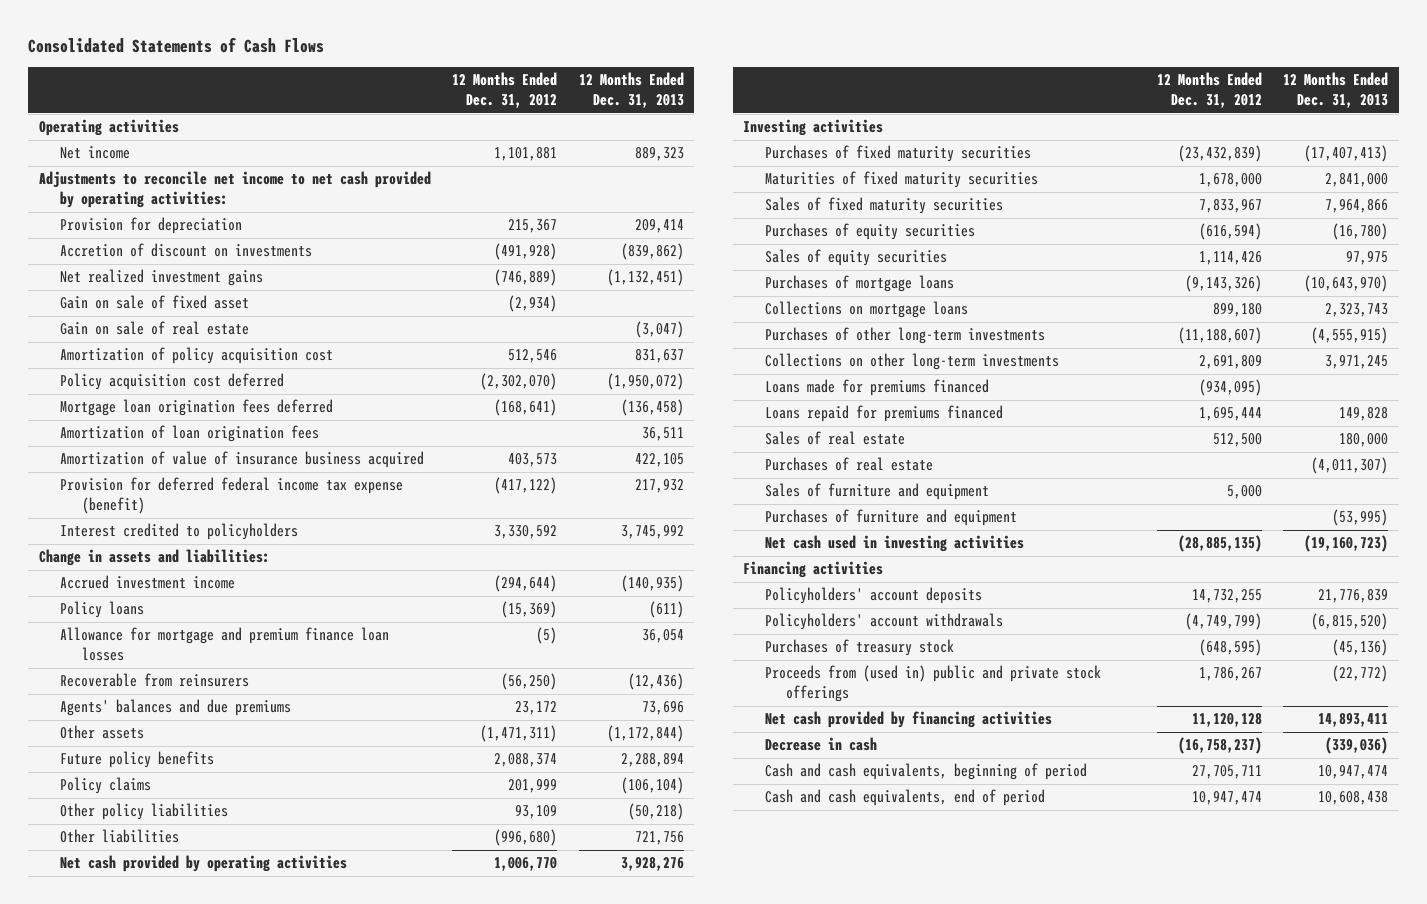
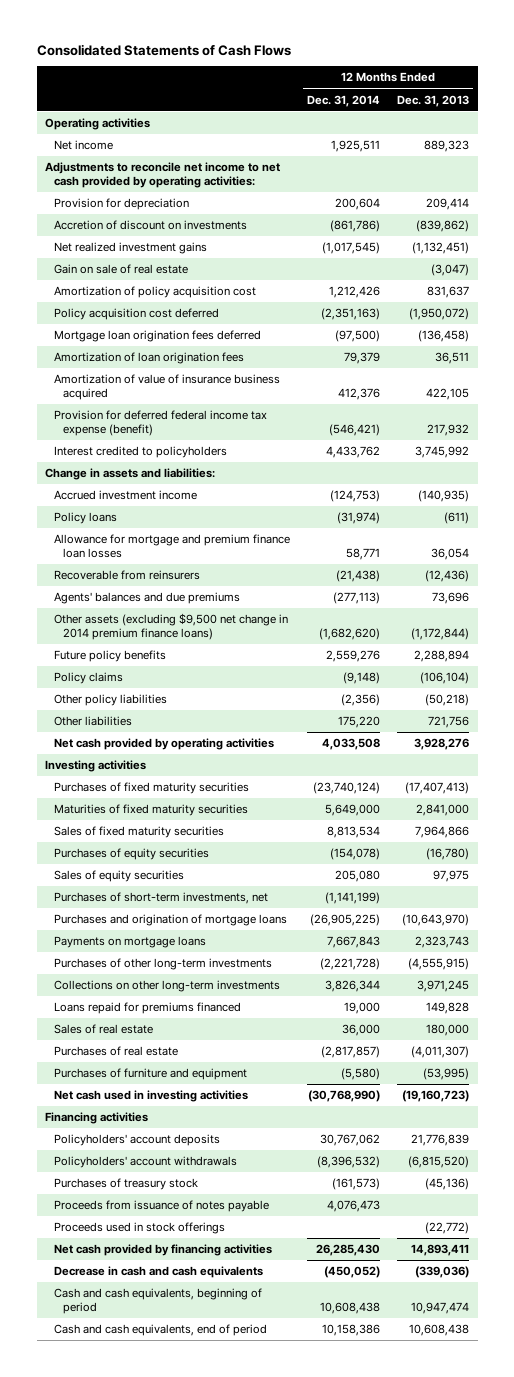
[452,72,558,108] 12 Months Ended Dec. 31, 2012 -> none
none -> [306,94,380,107] Dec. 31, 2014
[60,295,250,310] Gain on sale of fixed asset -> none
[60,725,145,740] Other assets -> [53,613,288,640] Other assets (excluding $9,500 net change in 2014 premium finance loans)
none -> [53,892,268,905] Purchases of short-term investments, net
[764,275,954,293] Purchases of mortgage loans -> [53,914,287,927] Purchases and origination of mortgage loans
[764,301,968,319] Collections on mortgage loans -> [53,936,206,949] Payments on mortgage loans
[764,379,989,397] Loans made for premiums financed -> none
[764,483,989,501] Sales of furniture and equipment -> none
none -> [53,1200,269,1213] Proceeds from issuance of notes payable
[764,665,1101,702] Proceeds from (used in) public and private stock offerings -> [53,1222,225,1235] Proceeds used in stock offerings
[764,737,877,752] Decrease in cash -> [53,1266,263,1279] Decrease in cash and cash equivalents

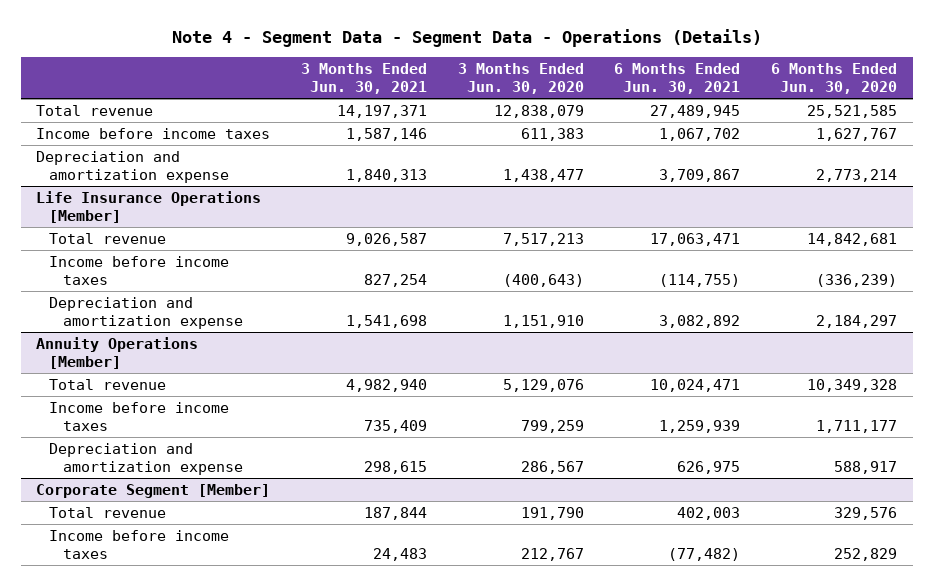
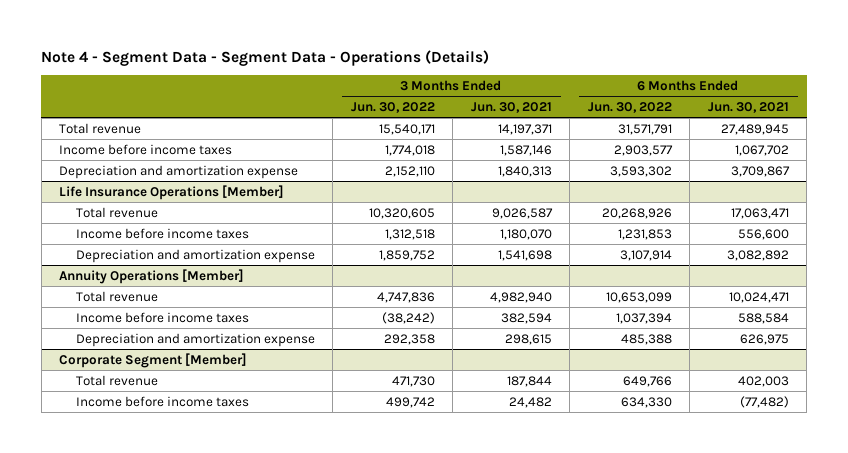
[457,63,584,94] 3 Months Ended Jun. 30, 2020 -> none
[771,63,898,94] 6 Months Ended Jun. 30, 2020 -> none
none -> [350,102,435,114] Jun. 30, 2022
none -> [587,102,672,114] Jun. 30, 2022
[363,273,427,287] 827,254 -> [499,228,552,240] 1,180,070
[659,273,741,287] (114,755) -> [737,228,789,240] 556,600
[363,419,427,433] 735,409 -> [500,312,552,324] 382,594
[659,419,741,433] 1,259,939 -> [737,312,789,324] 588,584
[372,547,427,561] 24,483 -> [508,396,552,408] 24,482

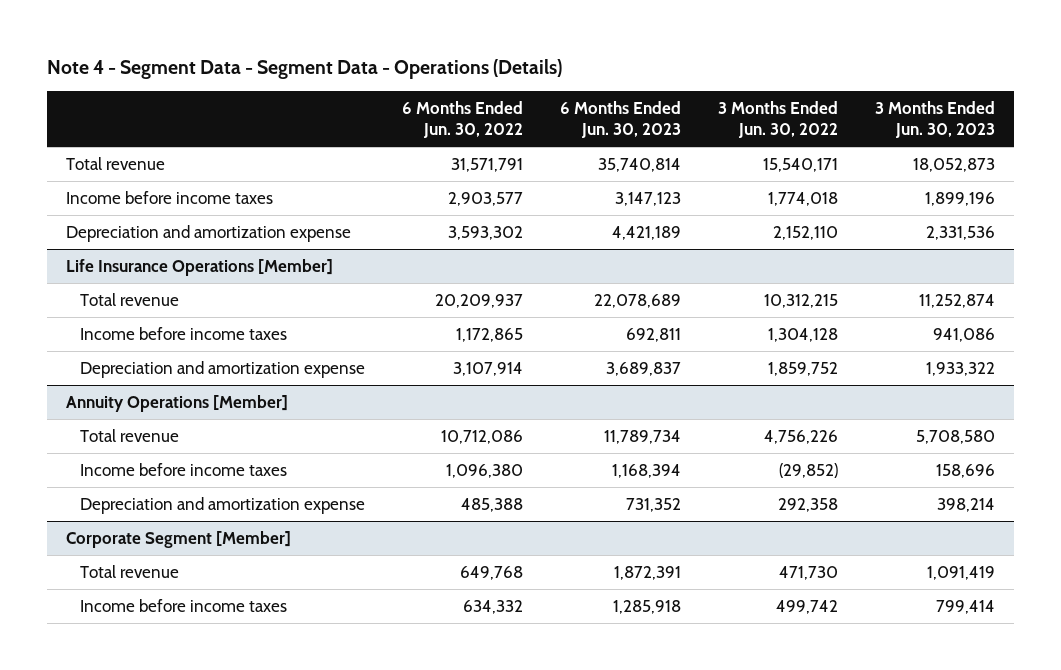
[470,102,552,114] Jun. 30, 2021 -> none
[707,102,789,114] Jun. 30, 2021 -> none
none -> [560,100,682,139] 6 Months Ended Jun. 30, 2023
none -> [875,100,996,139] 3 Months Ended Jun. 30, 2023
[368,207,435,219] 10,320,605 -> [764,293,839,308] 10,312,215
[601,207,672,219] 20,268,926 -> [435,293,524,308] 20,209,937
[384,228,435,240] 1,312,518 -> [768,327,839,342] 1,304,128
[617,228,672,240] 1,231,853 -> [456,327,524,342] 1,172,865
[376,291,435,303] 4,747,836 -> [764,429,839,444] 4,756,226
[605,291,672,303] 10,653,099 -> [441,429,524,444] 10,712,086
[381,311,435,324] (38,242) -> [779,462,839,478] (29,852)
[615,312,672,324] 1,037,394 -> [446,463,524,478] 1,096,380
[622,375,672,387] 649,766 -> [460,565,524,580] 649,768
[620,396,672,408] 634,330 -> [463,599,524,614] 634,332

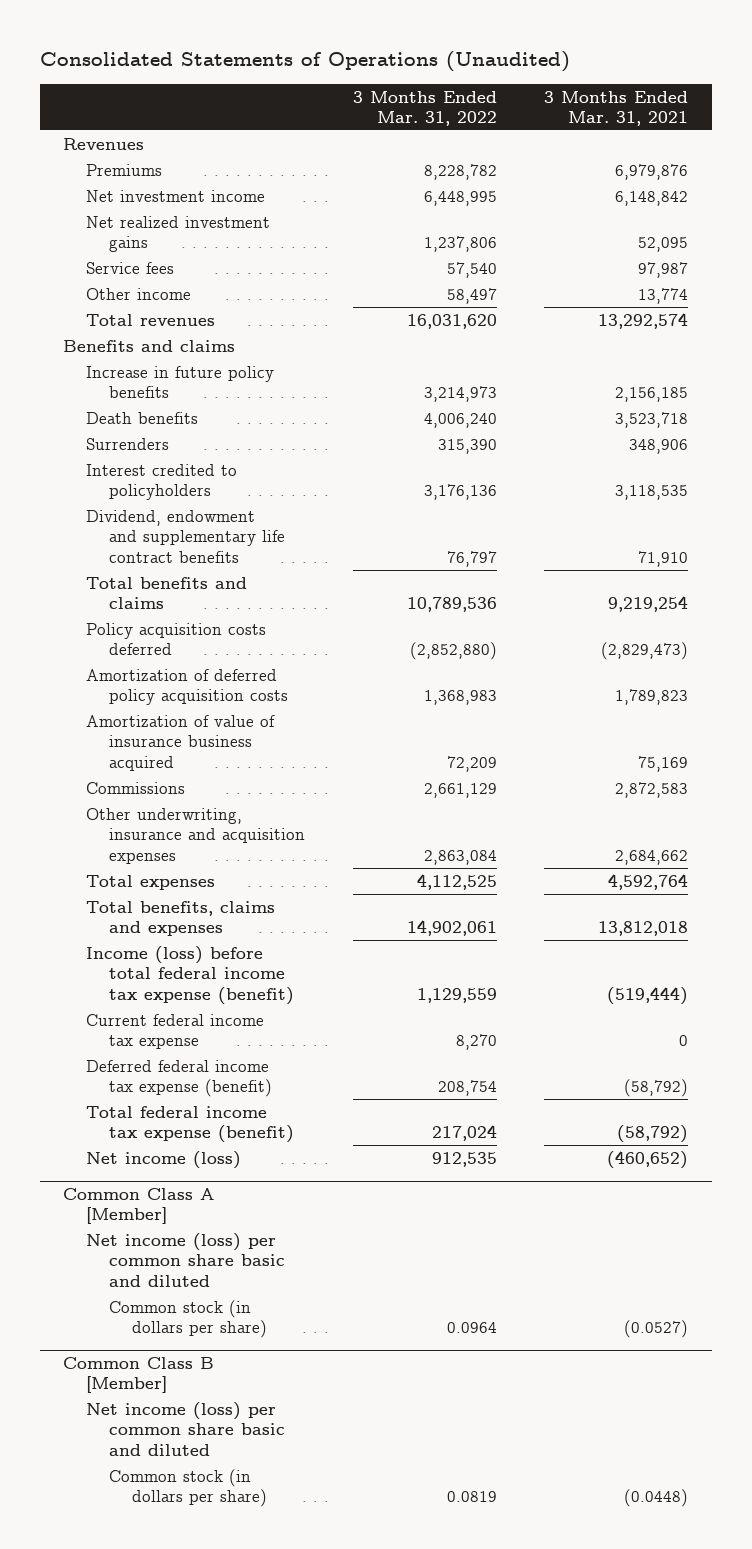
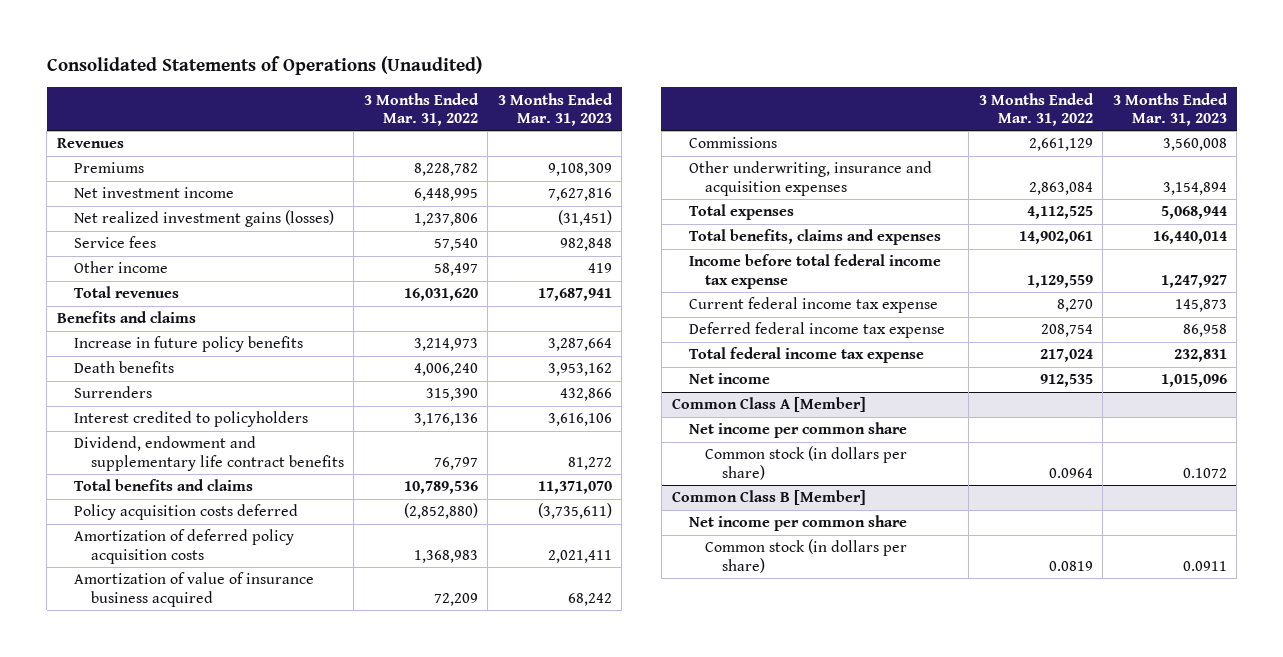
[544,90,689,126] 3 Months Ended Mar. 31, 2021 -> none
none -> [497,92,613,126] 3 Months Ended Mar. 31, 2023
[86,215,271,253] Net realized investment gains -> [73,210,334,228] Net realized investment gains (losses)
[86,945,294,1005] Income (loss) before total federal income tax expense (benefit) -> [688,254,941,289] Income before total federal income tax expense
[86,1059,272,1098] Deferred federal income tax expense (benefit) -> [688,322,945,339] Deferred federal income tax expense
[86,1105,294,1144] Total federal income tax expense (benefit) -> [688,347,924,364] Total federal income tax expense
[86,1150,242,1169] Net income (loss) -> [688,373,770,385] Net income
[86,1232,285,1287] Net income (loss) per common share basic and diluted -> [688,422,907,439] Net income per common share
[86,1401,285,1456] Net income (loss) per common share basic and diluted -> [688,515,907,532] Net income per common share

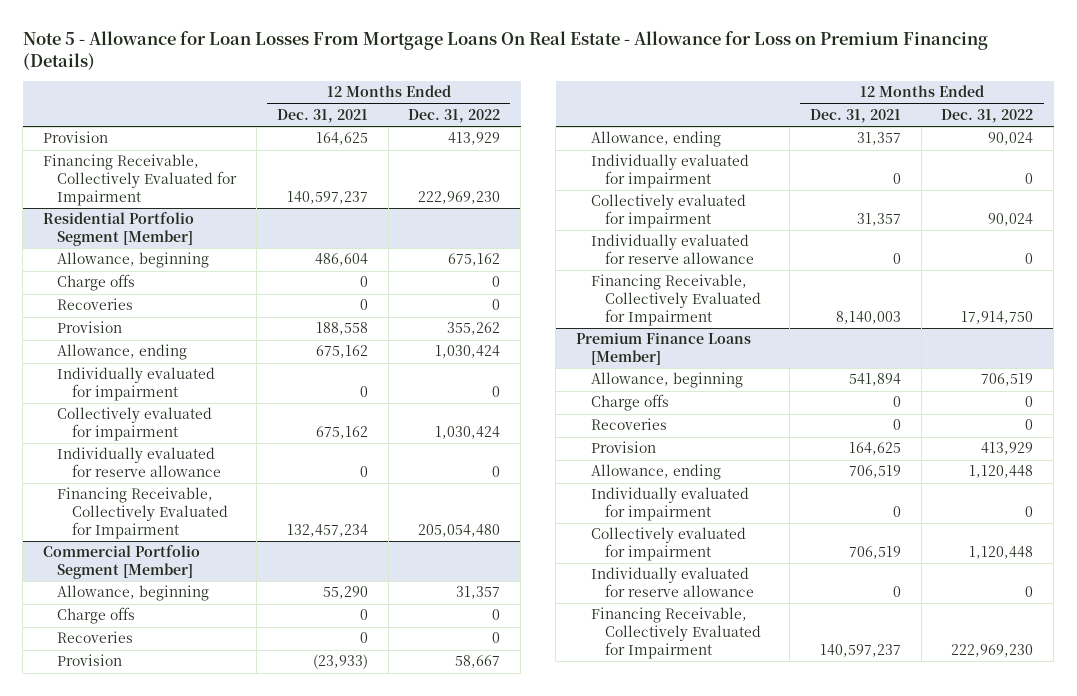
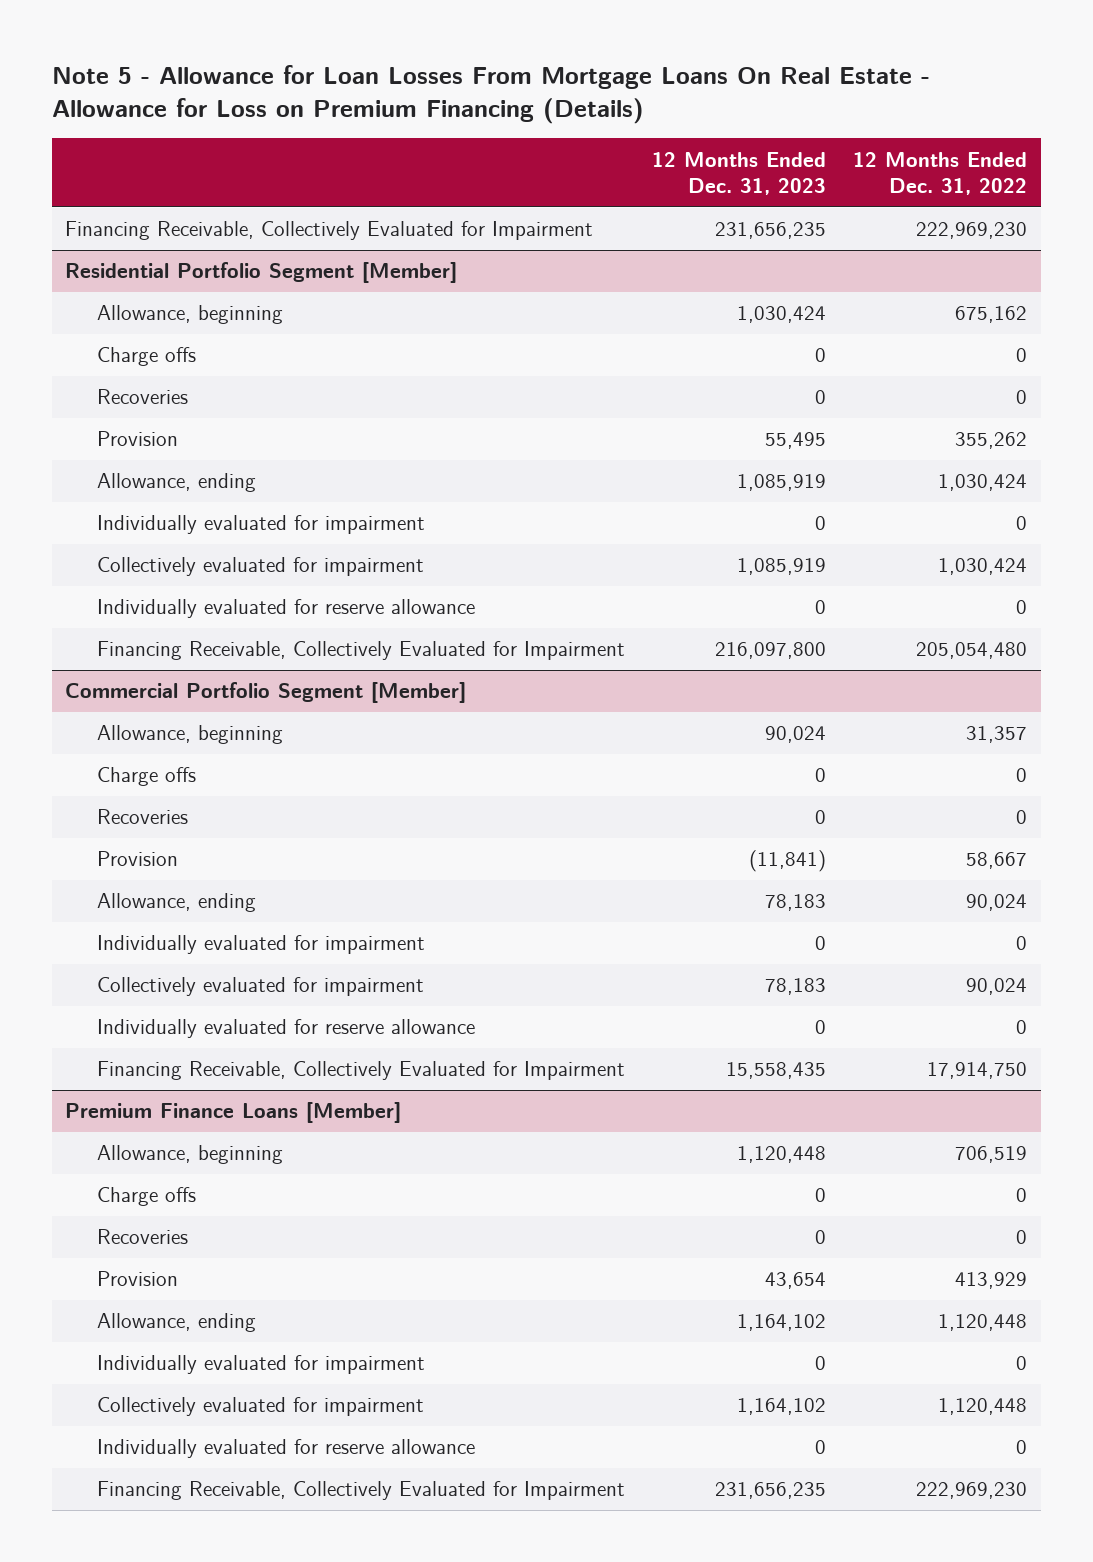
[276,108,368,123] Dec. 31, 2021 -> none
none -> [652,151,827,195] 12 Months Ended Dec. 31, 2023
[43,131,109,144] Provision -> none

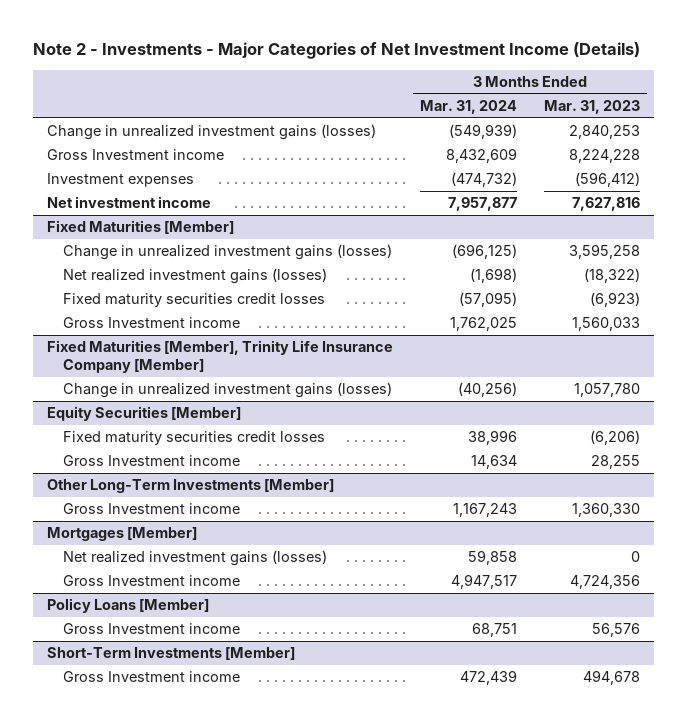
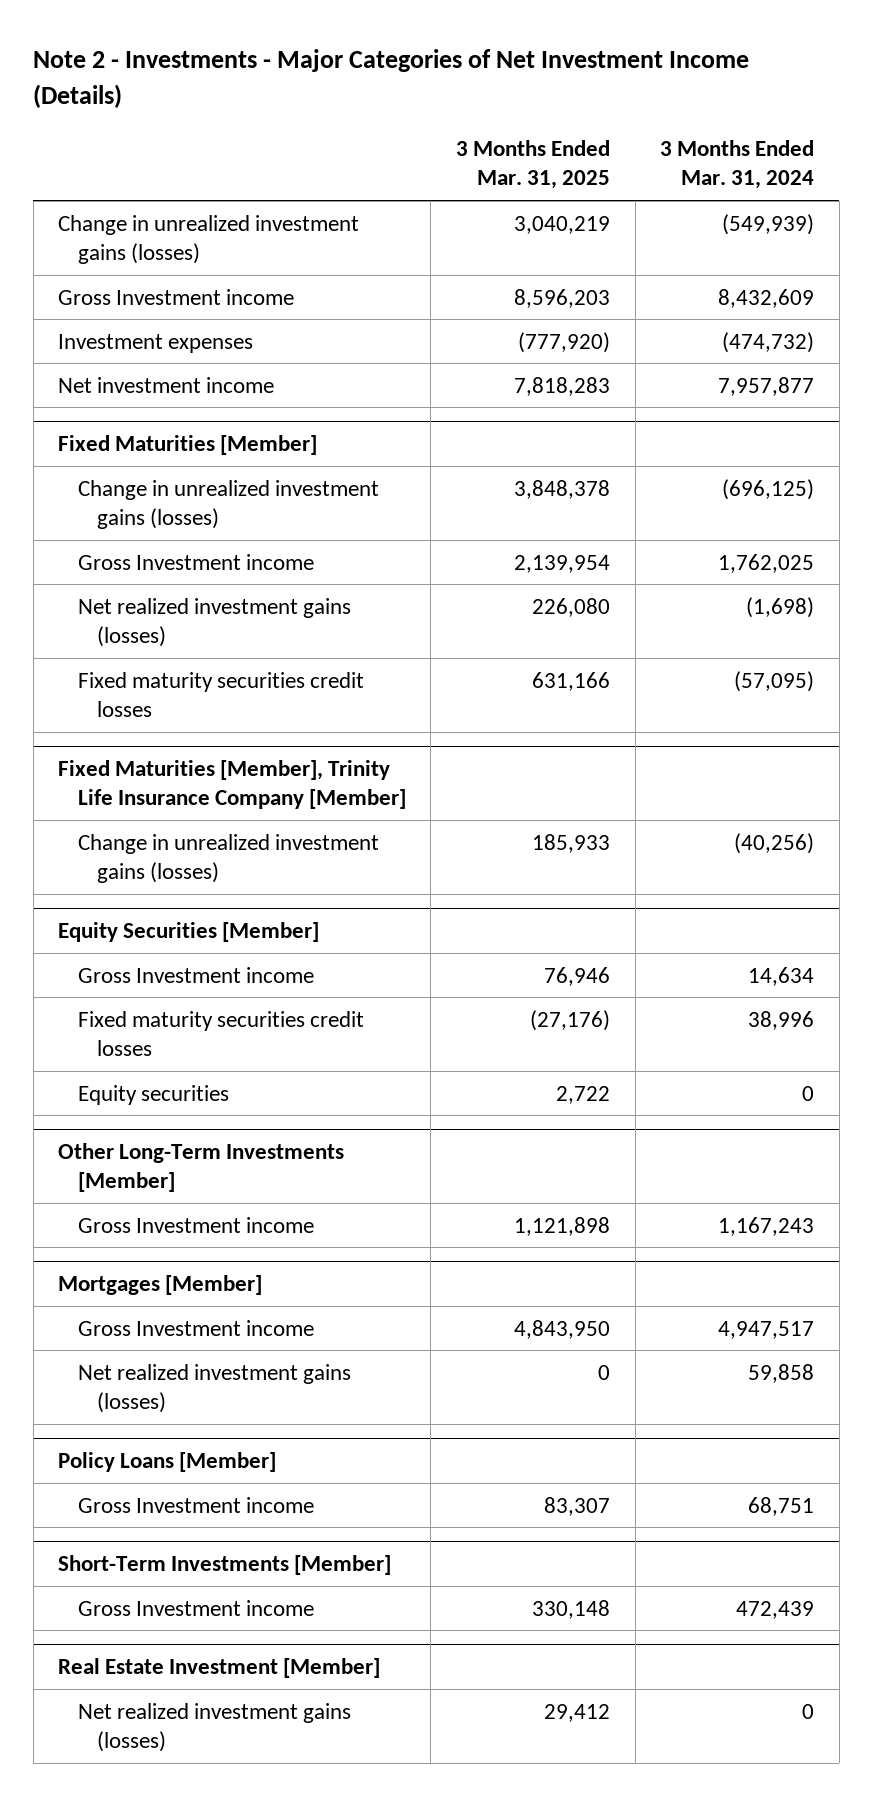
[544,100,641,115] Mar. 31, 2023 -> none
none -> [455,140,610,190] 3 Months Ended Mar. 31, 2025
[63,317,241,329] Gross Investment income -> [77,553,314,570] Gross Investment income
[63,431,326,446] Fixed maturity securities credit losses -> [77,1010,364,1056] Fixed maturity securities credit losses
none -> [77,1084,229,1105] Equity securities
[63,550,328,567] Net realized investment gains (losses) -> [77,1363,351,1413] Net realized investment gains (losses)
none -> [58,1658,381,1679] Real Estate Investment [Member]
none -> [77,1702,351,1752] Net realized investment gains (losses)

